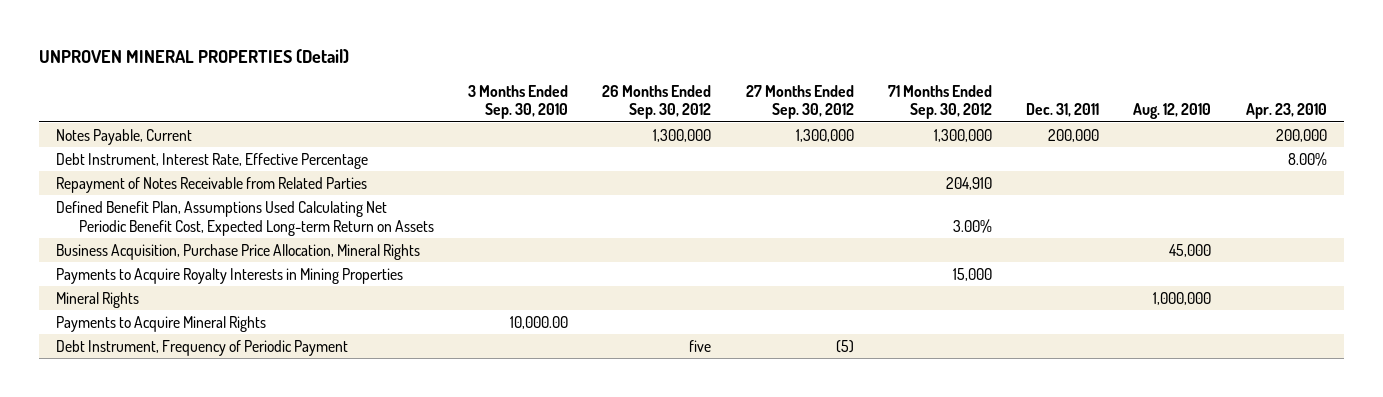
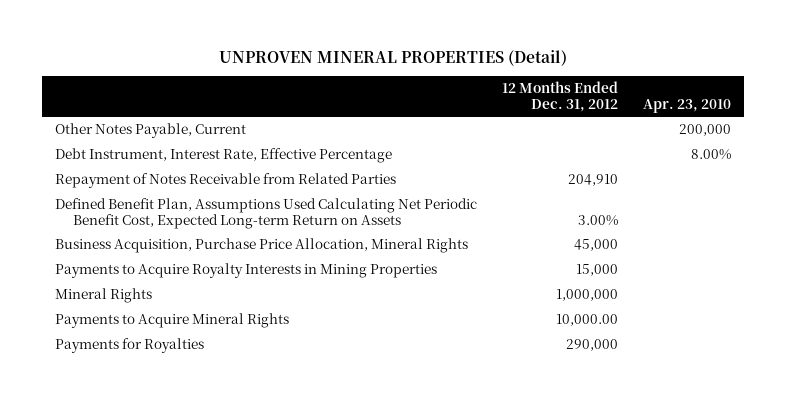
[468,84,569,120] 3 Months Ended Sep. 30, 2010 -> none
[602,84,712,120] 26 Months Ended Sep. 30, 2012 -> none
[745,84,854,120] 27 Months Ended Sep. 30, 2012 -> none
[887,84,992,120] 71 Months Ended Sep. 30, 2012 -> none
[1026,103,1100,118] Dec. 31, 2011 -> none
[1133,103,1212,120] Aug. 12, 2010 -> none
none -> [501,81,618,112] 12 Months Ended Dec. 31, 2012
[56,128,193,145] Notes Payable, Current -> [54,123,246,139] Other Notes Payable, Current
[56,339,349,356] Debt Instrument, Frequency of Periodic Payment -> none
none -> [54,338,204,354] Payments for Royalties

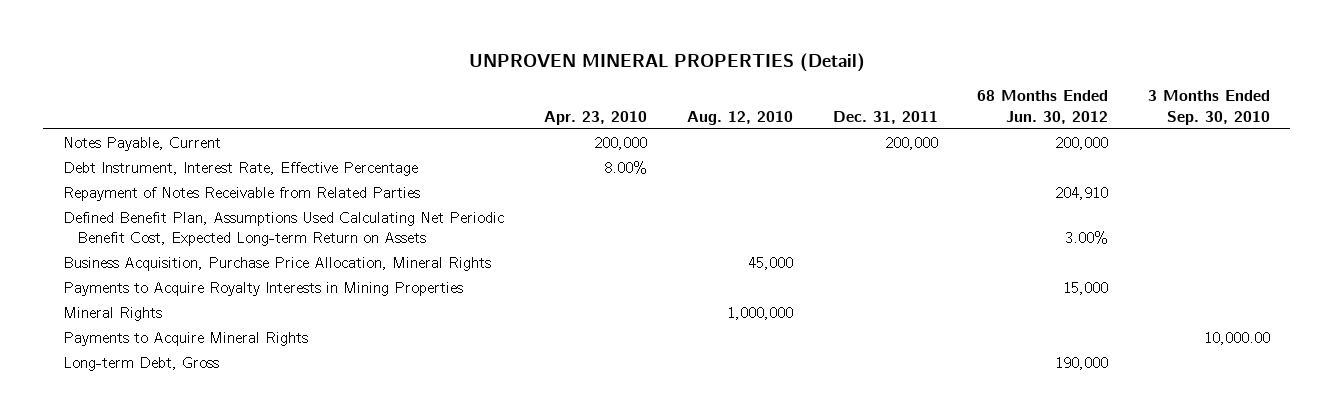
[501,81,618,112] 12 Months Ended Dec. 31, 2012 -> none
none -> [686,110,793,125] Aug. 12, 2010
none -> [832,110,938,124] Dec. 31, 2011
none -> [977,90,1109,124] 68 Months Ended Jun. 30, 2012
none -> [1148,90,1271,125] 3 Months Ended Sep. 30, 2010
[54,123,246,139] Other Notes Payable, Current -> [62,136,221,151] Notes Payable, Current
[54,338,204,354] Payments for Royalties -> none
none -> [62,356,219,371] Long-term Debt, Gross

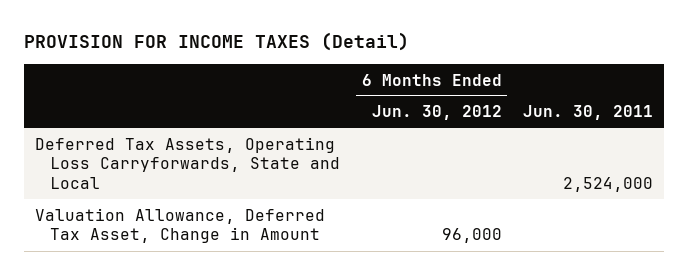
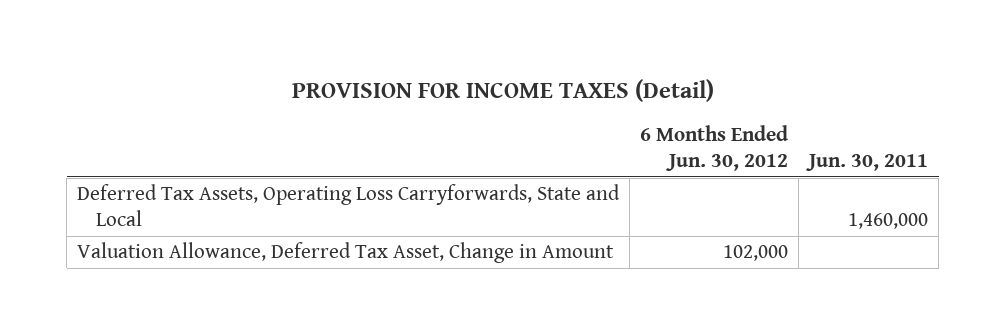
[563,177,654,193] 2,524,000 -> [848,213,929,230] 1,460,000
[441,228,502,244] 96,000 -> [723,245,789,262] 102,000

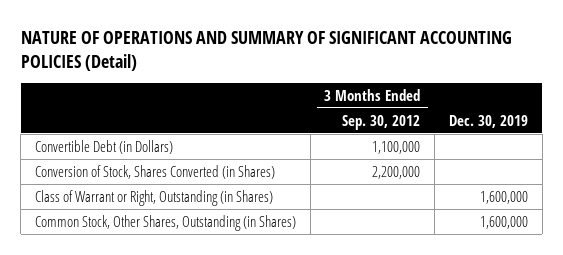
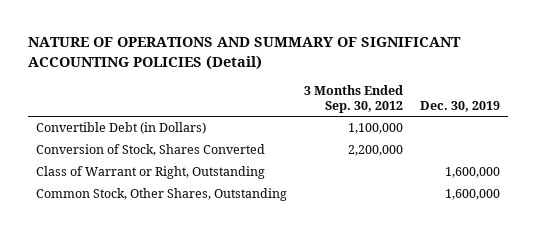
[34,164,275,179] Conversion of Stock, Shares Converted (in Shares) -> [36,144,266,157] Conversion of Stock, Shares Converted
[34,189,273,206] Class of Warrant or Right, Outstanding (in Shares) -> [36,166,266,180] Class of Warrant or Right, Outstanding
[34,214,296,231] Common Stock, Other Shares, Outstanding (in Shares) -> [36,188,288,202] Common Stock, Other Shares, Outstanding

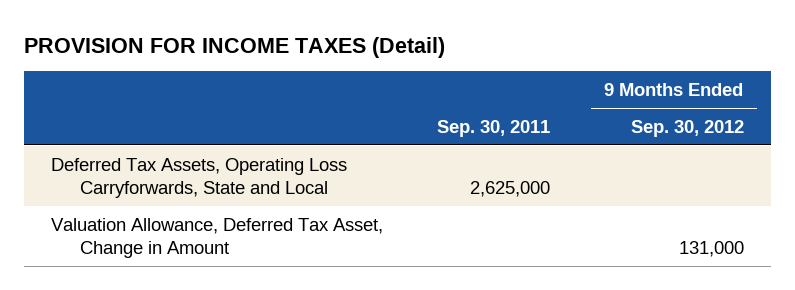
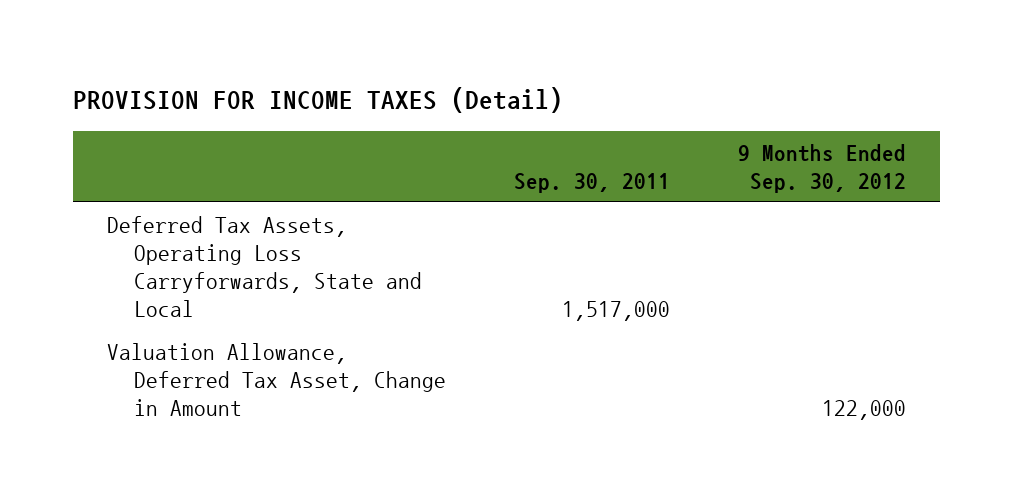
[470,180,551,197] 2,625,000 -> [562,301,671,322] 1,517,000
[678,240,744,257] 131,000 -> [822,400,907,421] 122,000

